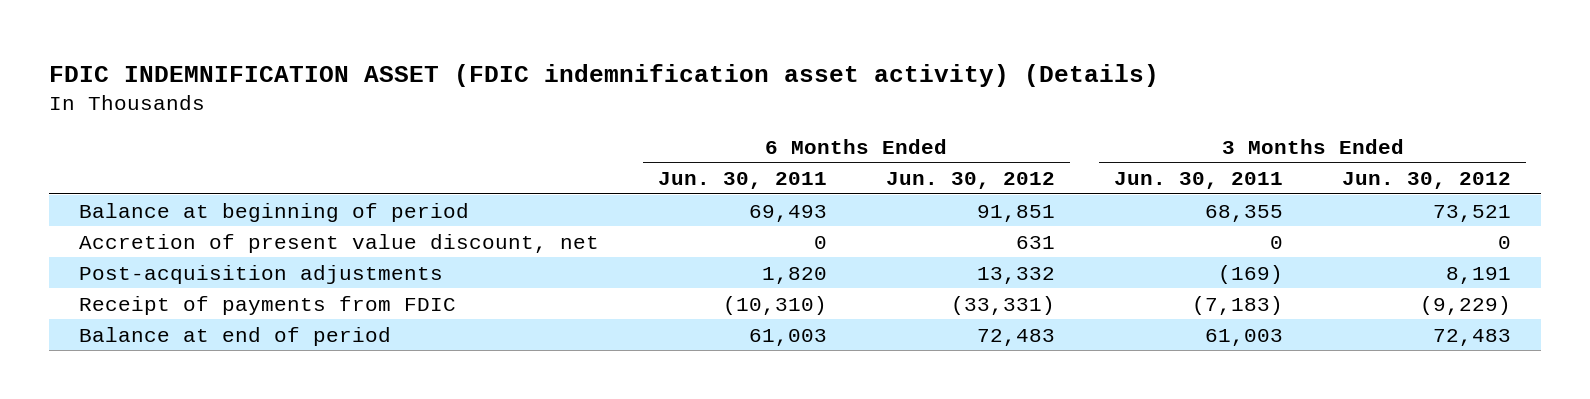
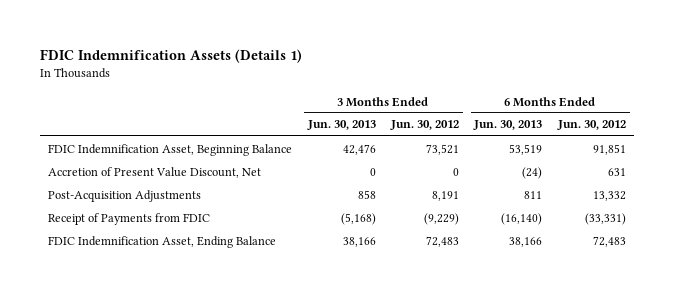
[49,63,1160,87] FDIC INDEMNIFICATION ASSET (FDIC indemnification asset activity) (Details) -> [40,49,303,64] FDIC Indemnification Assets (Details 1)
[657,172,827,190] Jun. 30, 2011 -> none
[1114,172,1284,190] Jun. 30, 2011 -> none
none -> [306,120,376,131] Jun. 30, 2013
none -> [473,120,543,131] Jun. 30, 2013
[78,202,469,222] Balance at beginning of period -> [48,143,293,156] FDIC Indemnification Asset, Beginning Balance
[78,233,599,253] Accretion of present value discount, net -> [48,166,262,178] Accretion of Present Value Discount, Net
[78,264,443,284] Post-acquisition adjustments -> [48,189,202,202] Post-Acquisition Adjustments
[78,295,456,315] Receipt of payments from FDIC -> [48,212,211,225] Receipt of Payments from FDIC
[78,326,391,346] Balance at end of period -> [48,235,277,248] FDIC Indemnification Asset, Ending Balance

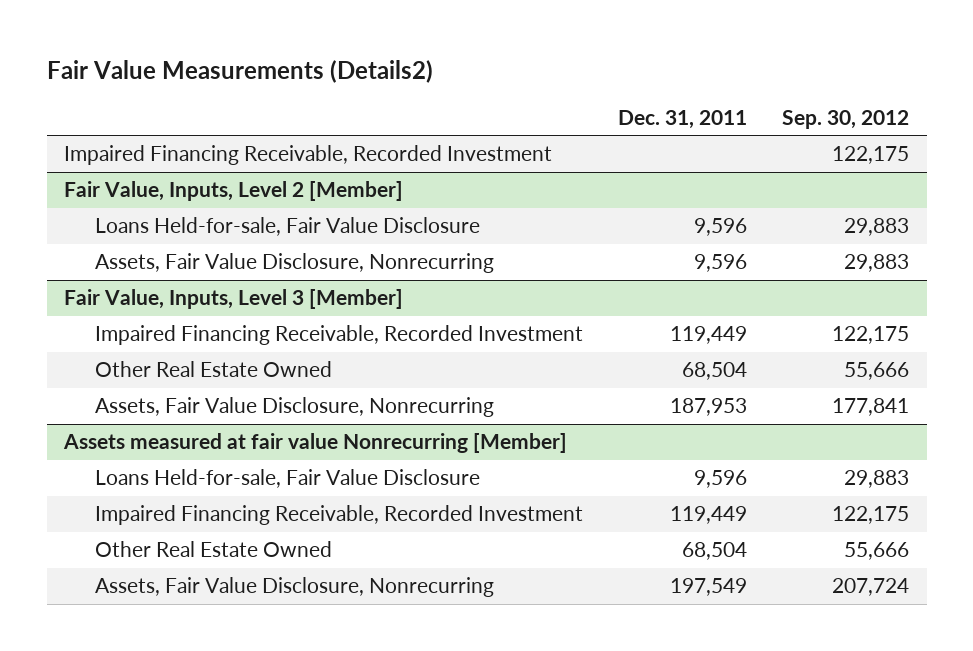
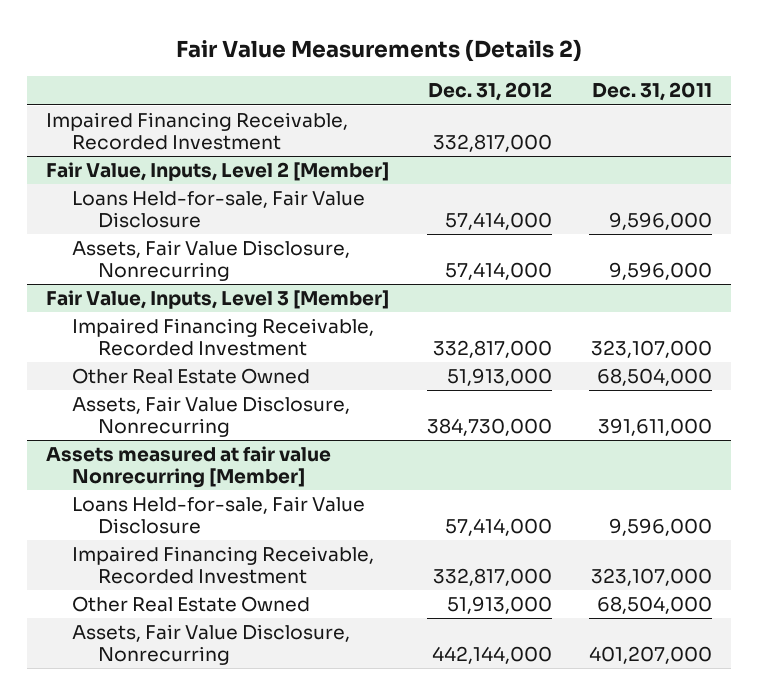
[46,60,433,84] Fair Value Measurements (Details2) -> [176,39,583,63] Fair Value Measurements (Details 2)
[782,110,910,130] Sep. 30, 2012 -> none
none -> [427,82,552,102] Dec. 31, 2012
[693,218,747,237] 9,596 -> [609,212,713,231] 9,596,000
[693,254,747,273] 9,596 -> [609,262,713,281] 9,596,000
[669,326,747,345] 119,449 -> [591,340,713,359] 323,107,000
[681,362,747,381] 68,504 -> [597,368,713,387] 68,504,000
[669,398,747,417] 187,953 -> [598,418,713,437] 391,611,000
[693,470,747,489] 9,596 -> [609,518,713,537] 9,596,000
[669,506,747,525] 119,449 -> [591,568,713,587] 323,107,000
[681,542,747,561] 68,504 -> [597,596,713,615] 68,504,000
[669,578,747,597] 197,549 -> [589,646,713,665] 401,207,000

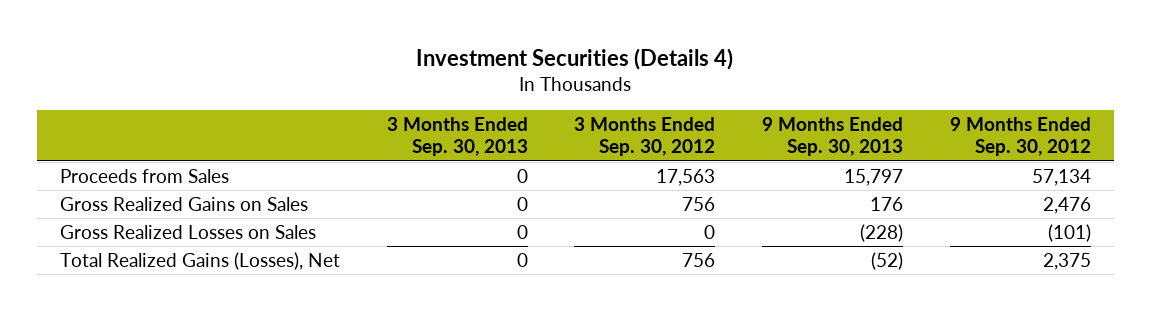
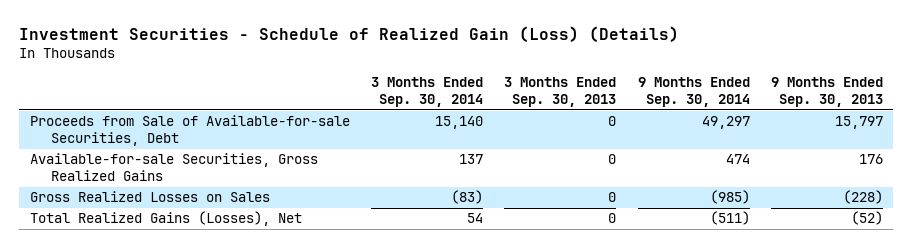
[416,47,734,70] Investment Securities (Details 4) -> [19,26,680,43] Investment Securities - Schedule of Realized Gain (Loss) (Details)
[574,117,716,157] 3 Months Ended Sep. 30, 2012 -> none
[949,117,1091,157] 9 Months Ended Sep. 30, 2012 -> none
none -> [371,77,484,108] 3 Months Ended Sep. 30, 2014
none -> [637,77,750,108] 9 Months Ended Sep. 30, 2014
[59,168,229,183] Proceeds from Sales -> [30,115,351,147] Proceeds from Sale of Available-for-sale Securities, Debt
[59,196,308,211] Gross Realized Gains on Sales -> [30,153,319,182] Available-for-sale Securities, Gross Realized Gains

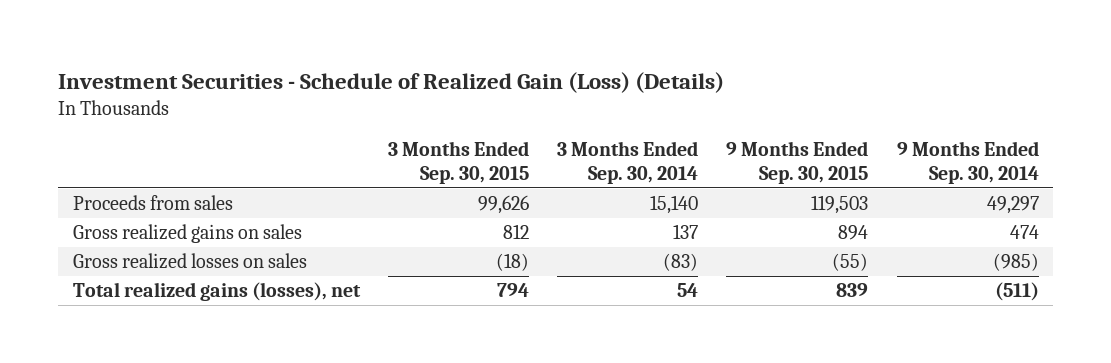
[504,77,617,108] 3 Months Ended Sep. 30, 2013 -> none
[770,77,883,108] 9 Months Ended Sep. 30, 2013 -> none
none -> [387,141,529,184] 3 Months Ended Sep. 30, 2015
none -> [726,141,869,184] 9 Months Ended Sep. 30, 2015
[30,115,351,147] Proceeds from Sale of Available-for-sale Securities, Debt -> [72,195,233,211] Proceeds from sales
[30,153,319,182] Available-for-sale Securities, Gross Realized Gains -> [72,224,302,244] Gross realized gains on sales
[30,191,271,203] Gross Realized Losses on Sales -> [72,253,307,270] Gross realized losses on sales
[30,211,303,227] Total Realized Gains (Losses), Net -> [72,282,361,302] Total realized gains (losses), net

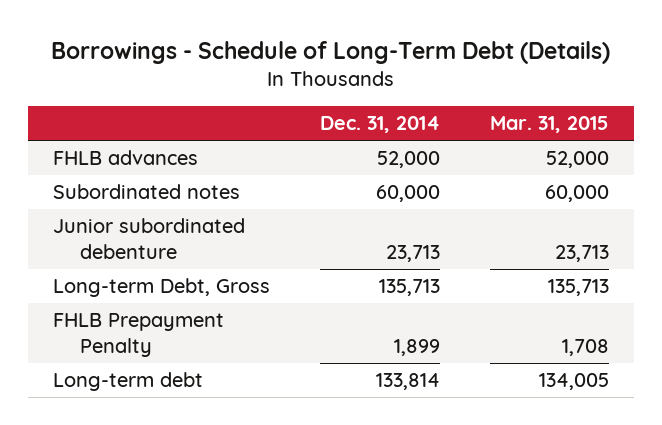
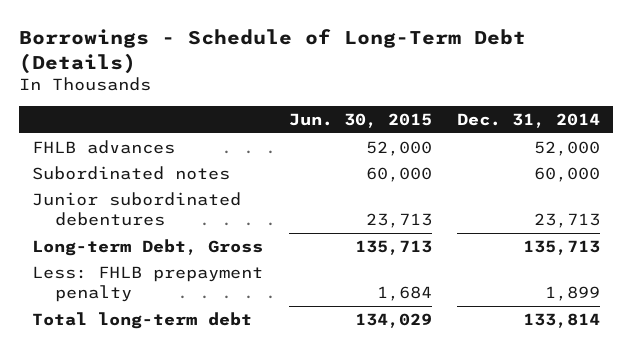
[490,116,610,134] Mar. 31, 2015 -> none
none -> [288,113,432,129] Jun. 30, 2015
[53,218,246,259] Junior subordinated debenture -> [31,191,241,227] Junior subordinated debentures
[53,313,225,357] FHLB Prepayment Penalty -> [31,265,263,303] Less: FHLB prepayment penalty
[53,372,204,392] Long-term debt -> [31,311,252,329] Total long-term debt

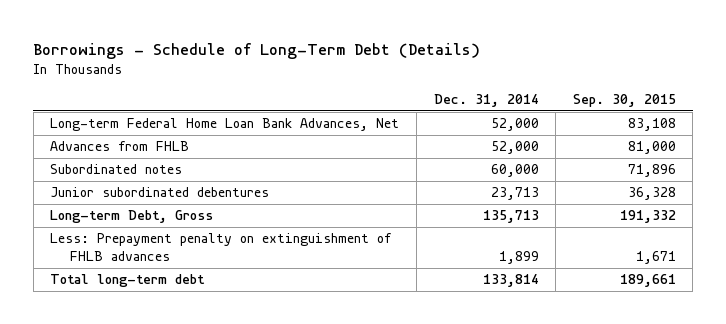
[288,113,432,129] Jun. 30, 2015 -> none
none -> [572,94,676,108] Sep. 30, 2015
none -> [50,118,400,132] Long-term Federal Home Loan Bank Advances, Net
[31,139,175,154] FHLB advances -> [50,141,190,152] Advances from FHLB
[31,265,263,303] Less: FHLB prepayment penalty -> [50,233,393,262] Less: Prepayment penalty on extinguishment of FHLB advances

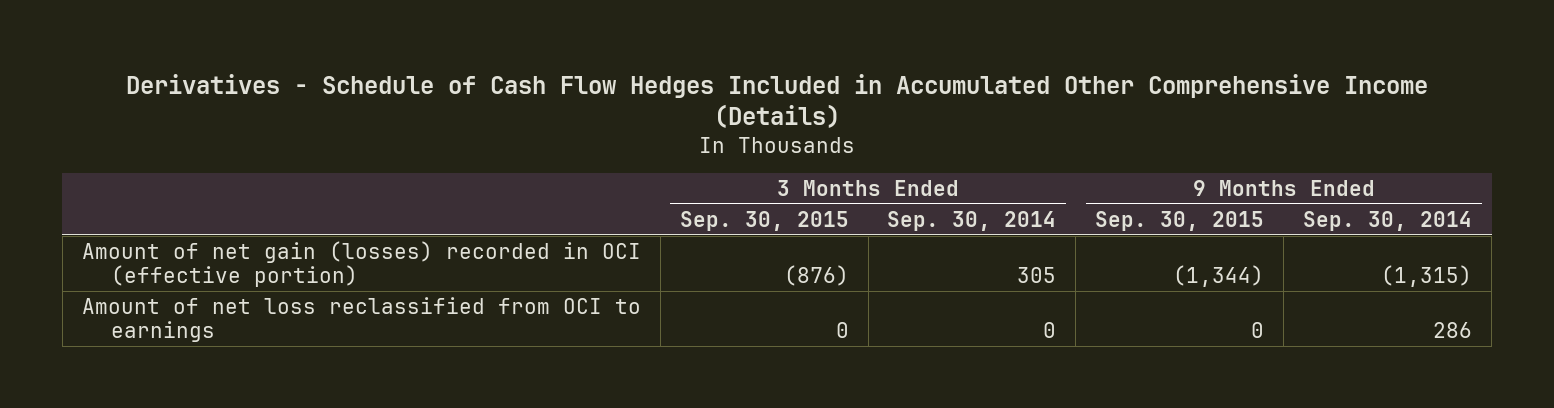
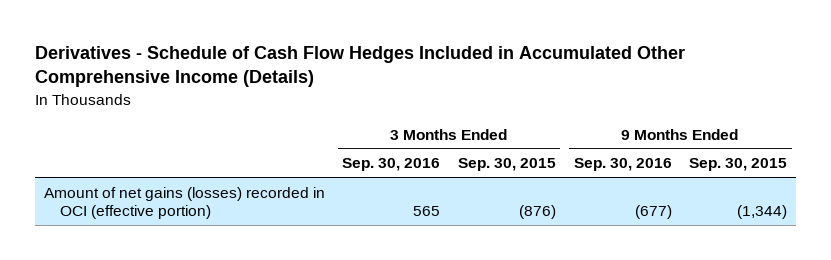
[887,210,1057,231] Sep. 30, 2014 -> none
[1303,210,1473,231] Sep. 30, 2014 -> none
none -> [342,158,441,172] Sep. 30, 2016
none -> [573,158,672,172] Sep. 30, 2016
[81,296,641,342] Amount of net loss reclassified from OCI to earnings -> none
[81,240,641,287] Amount of net gain (losses) recorded in OCI (effective portion) -> [43,186,325,219] Amount of net gains (losses) recorded in OCI (effective portion)

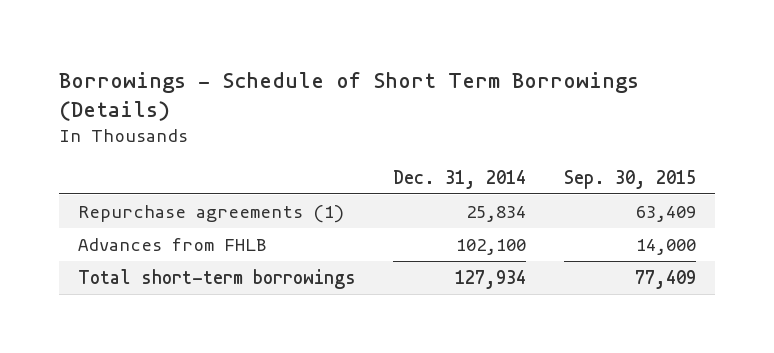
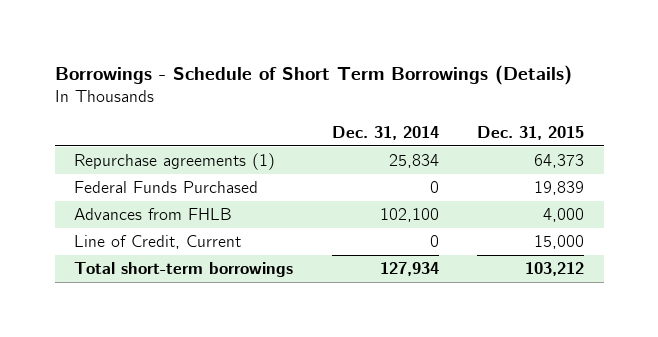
[563,169,696,189] Sep. 30, 2015 -> none
none -> [477,125,585,140] Dec. 31, 2015
none -> [74,181,259,194] Federal Funds Purchased
none -> [74,235,242,250] Line of Credit, Current

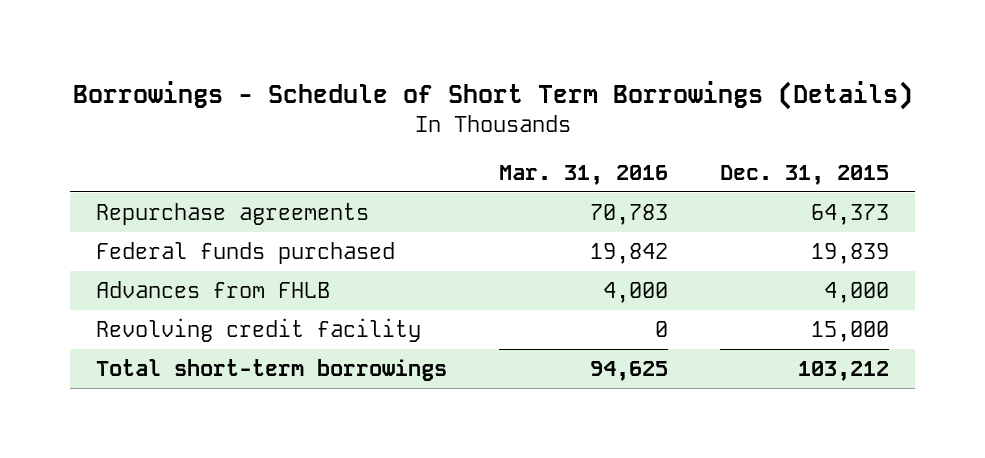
[331,125,439,140] Dec. 31, 2014 -> none
none -> [499,164,669,185] Mar. 31, 2016
[74,153,276,171] Repurchase agreements (1) -> [95,202,369,225] Repurchase agreements
[74,181,259,194] Federal Funds Purchased -> [95,241,395,264] Federal funds purchased
[74,235,242,250] Line of Credit, Current -> [95,317,421,342] Revolving credit facility

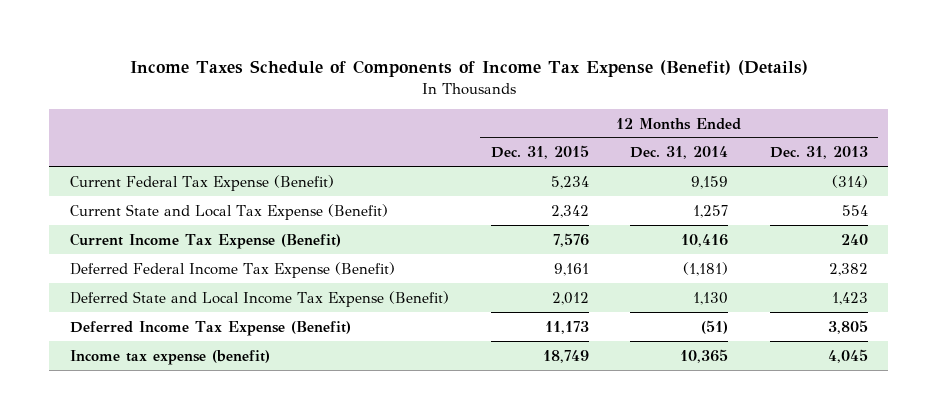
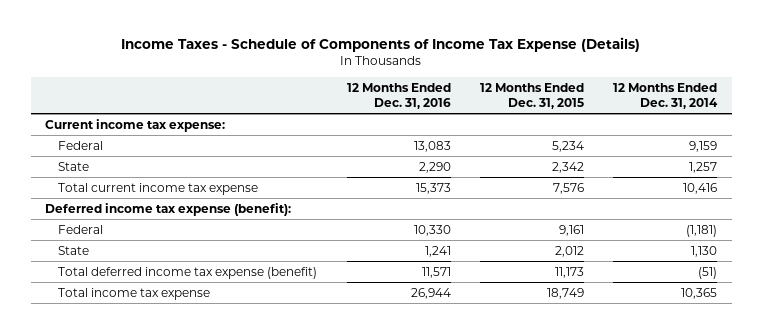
[129,60,808,78] Income Taxes Schedule of Components of Income Tax Expense (Benefit) (Details) -> [121,37,641,53] Income Taxes - Schedule of Components of Income Tax Expense (Details)
[769,146,868,160] Dec. 31, 2013 -> none
none -> [346,82,451,110] 12 Months Ended Dec. 31, 2016
none -> [45,118,226,132] Current income tax expense:
[70,174,335,191] Current Federal Tax Expense (Benefit) -> [58,140,104,150] Federal
[70,203,389,220] Current State and Local Tax Expense (Benefit) -> [58,161,90,171] State
[70,232,342,249] Current Income Tax Expense (Benefit) -> [58,182,259,195] Total current income tax expense
none -> [45,202,292,216] Deferred income tax expense (benefit):
[70,261,396,278] Deferred Federal Income Tax Expense (Benefit) -> [58,224,104,234] Federal
[70,290,450,307] Deferred State and Local Income Tax Expense (Benefit) -> [58,245,90,255] State
[70,320,352,336] Deferred Income Tax Expense (Benefit) -> [58,266,318,279] Total deferred income tax expense (benefit)
[70,349,271,365] Income tax expense (benefit) -> [58,287,211,300] Total income tax expense

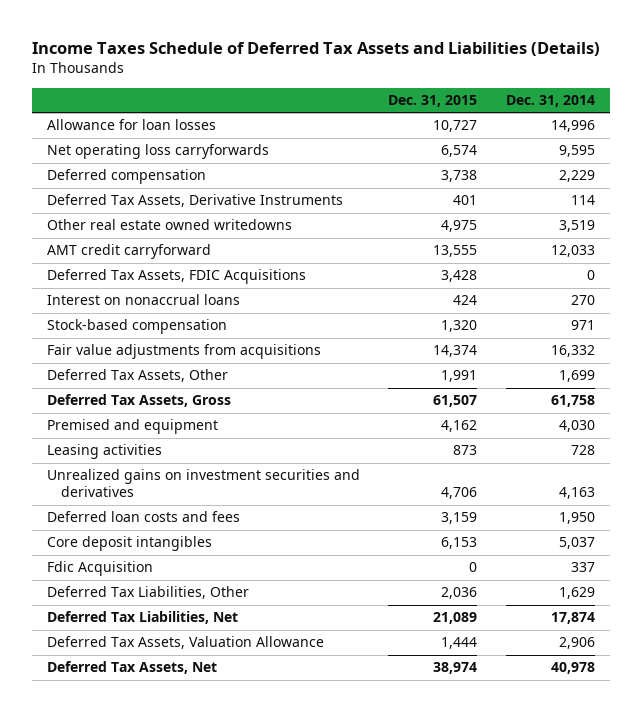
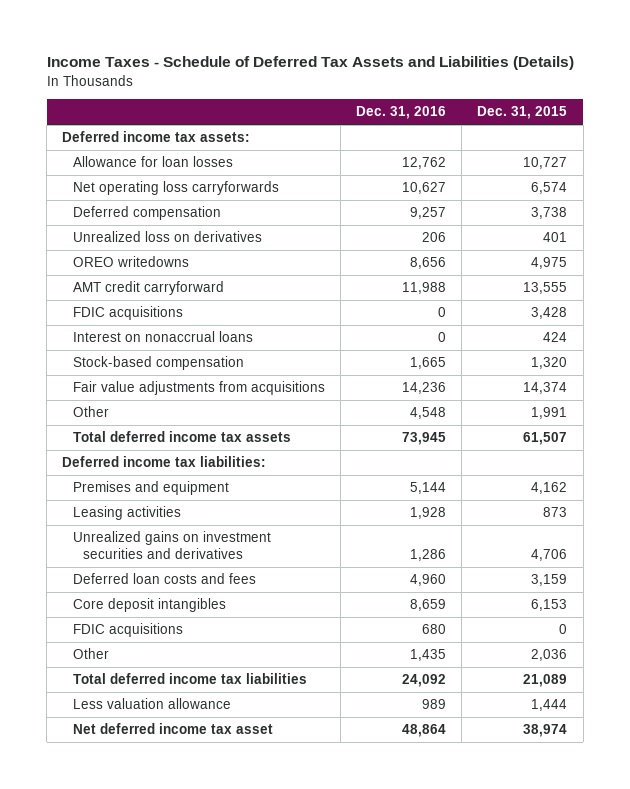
[32,42,601,57] Income Taxes Schedule of Deferred Tax Assets and Liabilities (Details) -> [46,56,574,71] Income Taxes - Schedule of Deferred Tax Assets and Liabilities (Details)
[506,94,596,107] Dec. 31, 2014 -> none
none -> [356,106,447,120] Dec. 31, 2016
none -> [62,131,251,143] Deferred income tax assets:
[46,194,343,208] Deferred Tax Assets, Derivative Instruments -> [72,231,262,243] Unrealized loss on derivatives
[46,219,292,231] Other real estate owned writedowns -> [72,256,189,268] OREO writedowns
[46,269,306,285] Deferred Tax Assets, FDIC Acquisitions -> [72,306,183,321] FDIC acquisitions
[46,369,228,383] Deferred Tax Assets, Other -> [72,406,109,418] Other
[46,394,231,408] Deferred Tax Assets, Gross -> [72,431,291,443] Total deferred income tax assets
none -> [62,456,267,468] Deferred income tax liabilities:
[46,419,218,435] Premised and equipment -> [72,481,229,496] Premises and equipment
[46,561,153,577] Fdic Acquisition -> [72,623,183,638] FDIC acquisitions
[46,586,249,600] Deferred Tax Liabilities, Other -> [72,648,109,660] Other
[46,611,238,625] Deferred Tax Liabilities, Net -> [72,673,307,685] Total deferred income tax liabilities
[46,636,324,650] Deferred Tax Assets, Valuation Allowance -> [72,698,231,710] Less valuation allowance
[46,661,217,675] Deferred Tax Assets, Net -> [72,723,273,735] Net deferred income tax asset

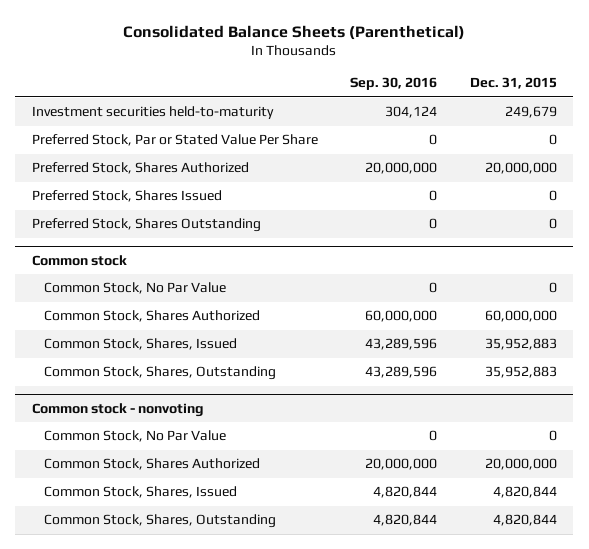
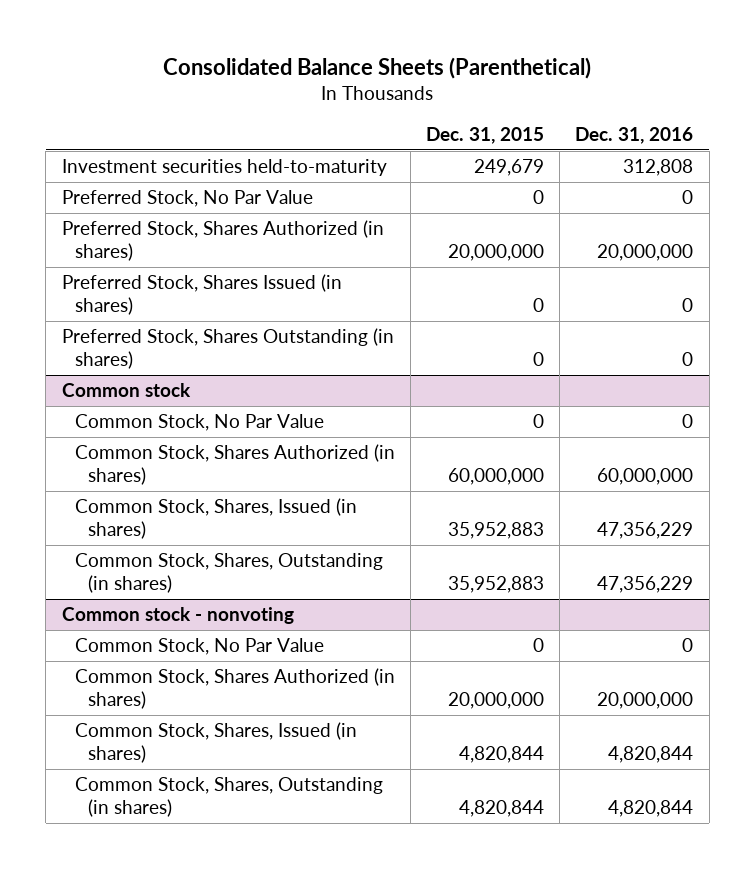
[350,77,438,91] Sep. 30, 2016 -> none
none -> [575,126,694,144] Dec. 31, 2016
[31,134,318,147] Preferred Stock, Par or Stated Value Per Share -> none
none -> [61,190,313,208] Preferred Stock, No Par Value
[31,162,249,175] Preferred Stock, Shares Authorized -> [61,220,384,262] Preferred Stock, Shares Authorized (in shares)
[31,190,222,203] Preferred Stock, Shares Issued -> [61,274,342,316] Preferred Stock, Shares Issued (in shares)
[31,218,261,233] Preferred Stock, Shares Outstanding -> [61,328,394,370] Preferred Stock, Shares Outstanding (in shares)
[44,310,261,323] Common Stock, Shares Authorized -> [74,444,395,486] Common Stock, Shares Authorized (in shares)
[44,338,238,351] Common Stock, Shares, Issued -> [74,498,357,540] Common Stock, Shares, Issued (in shares)
[44,366,277,381] Common Stock, Shares, Outstanding -> [74,553,383,594] Common Stock, Shares, Outstanding (in shares)
[44,458,261,471] Common Stock, Shares Authorized -> [74,668,395,710] Common Stock, Shares Authorized (in shares)
[44,486,238,499] Common Stock, Shares, Issued -> [74,722,357,764] Common Stock, Shares, Issued (in shares)
[44,514,277,529] Common Stock, Shares, Outstanding -> [74,777,383,818] Common Stock, Shares, Outstanding (in shares)

